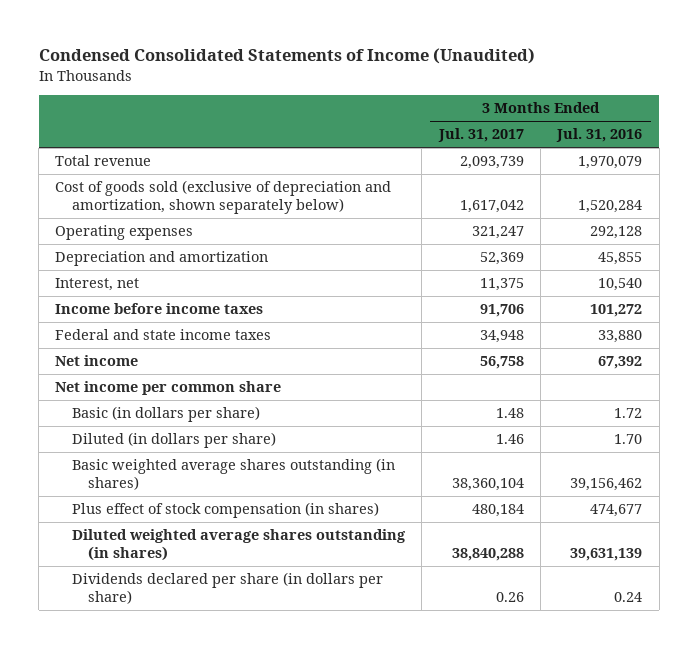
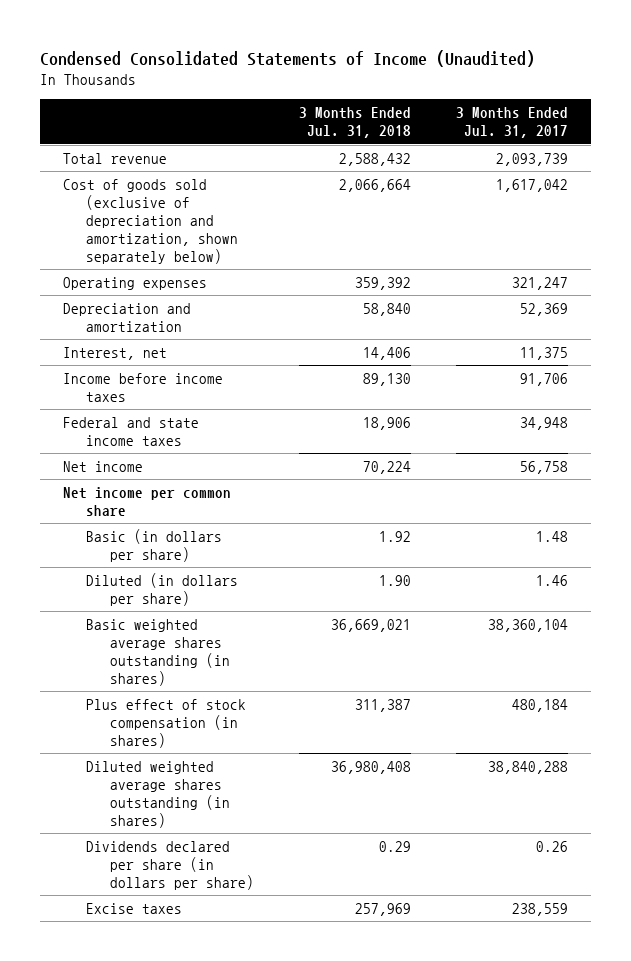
[556,128,643,143] Jul. 31, 2016 -> none
none -> [298,107,411,139] 3 Months Ended Jul. 31, 2018
none -> [86,903,183,915] Excise taxes

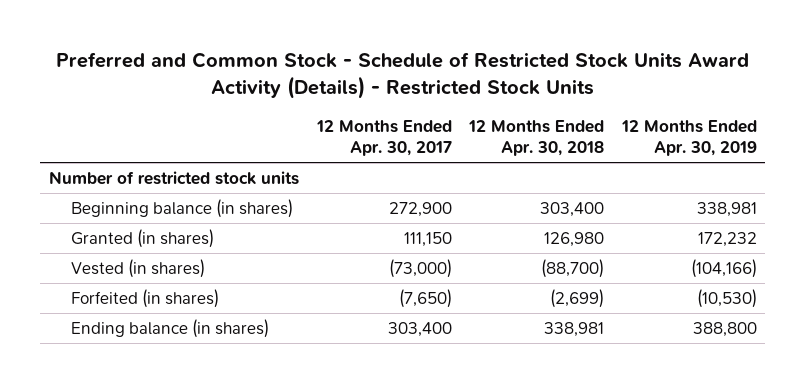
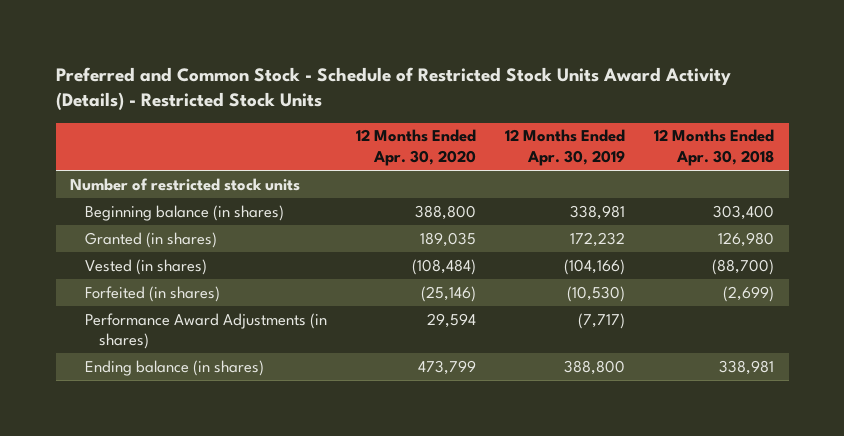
[315,119,452,157] 12 Months Ended Apr. 30, 2017 -> none
none -> [355,129,476,167] 12 Months Ended Apr. 30, 2020
none -> [84,312,327,350] Performance Award Adjustments (in shares)

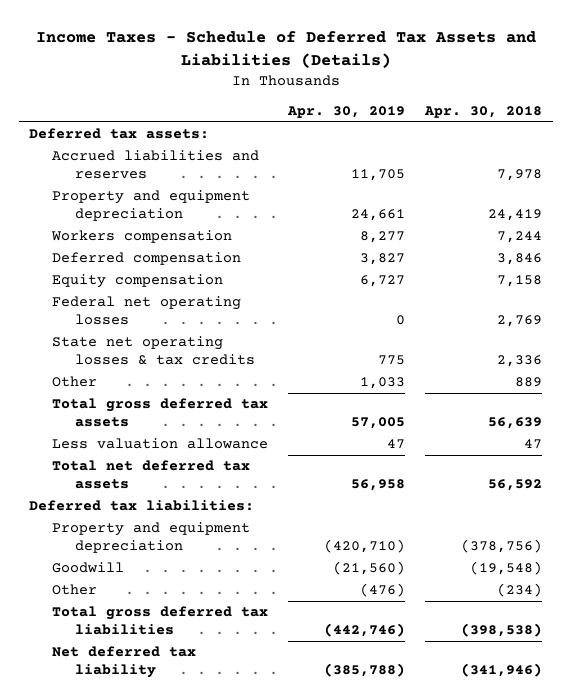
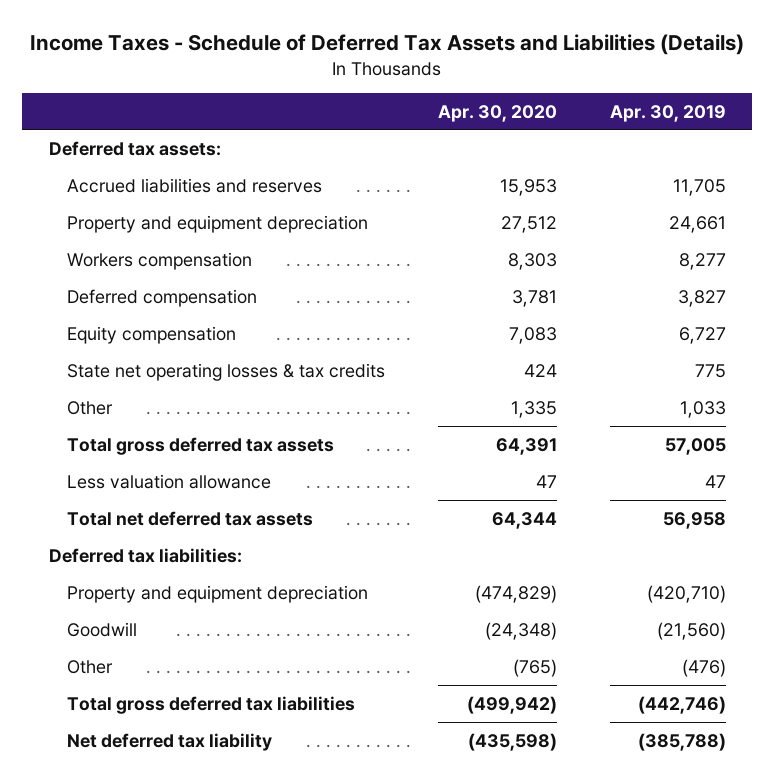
[424,105,543,118] Apr. 30, 2018 -> none
none -> [437,104,557,122] Apr. 30, 2020
[51,296,241,326] Federal net operating losses -> none

